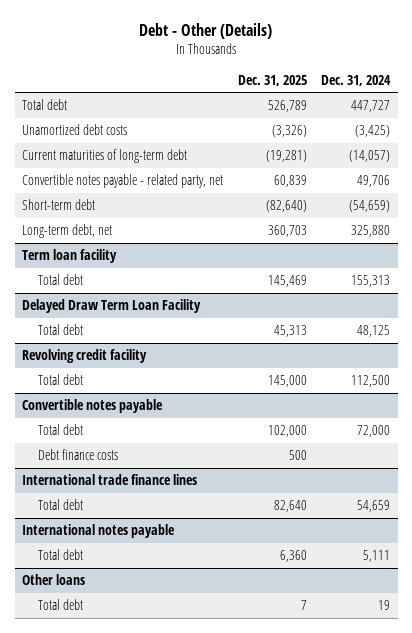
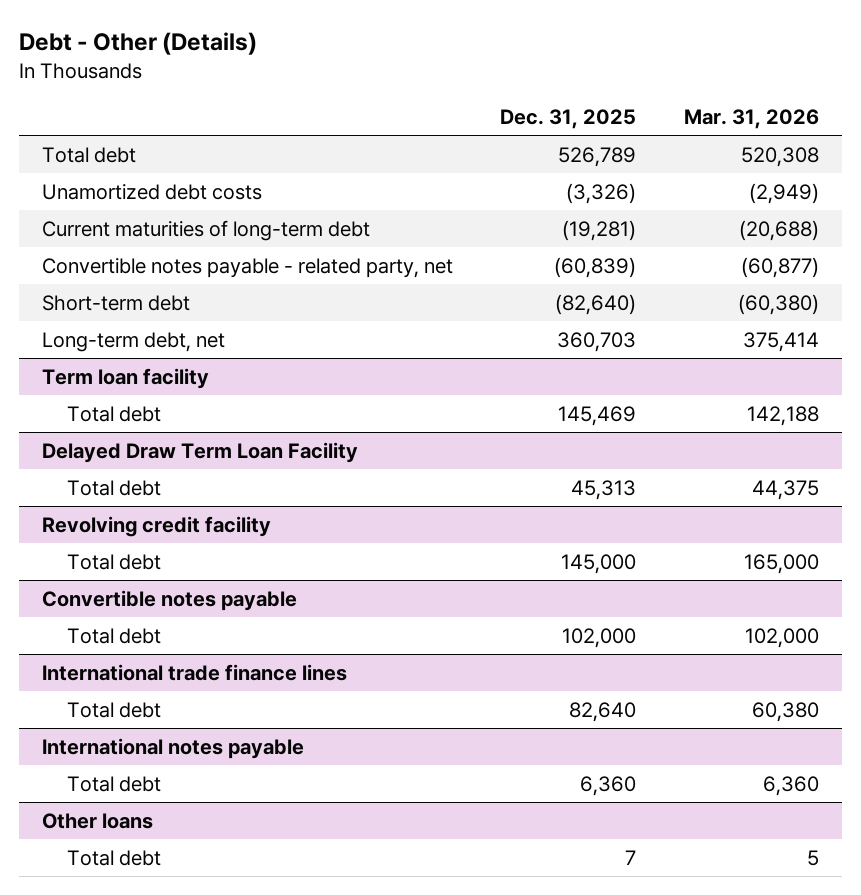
[321,74,392,86] Dec. 31, 2024 -> none
none -> [683,109,819,130] Mar. 31, 2026
[273,175,307,188] 60,839 -> [554,256,637,278] (60,839)
[38,449,119,461] Debt finance costs -> none

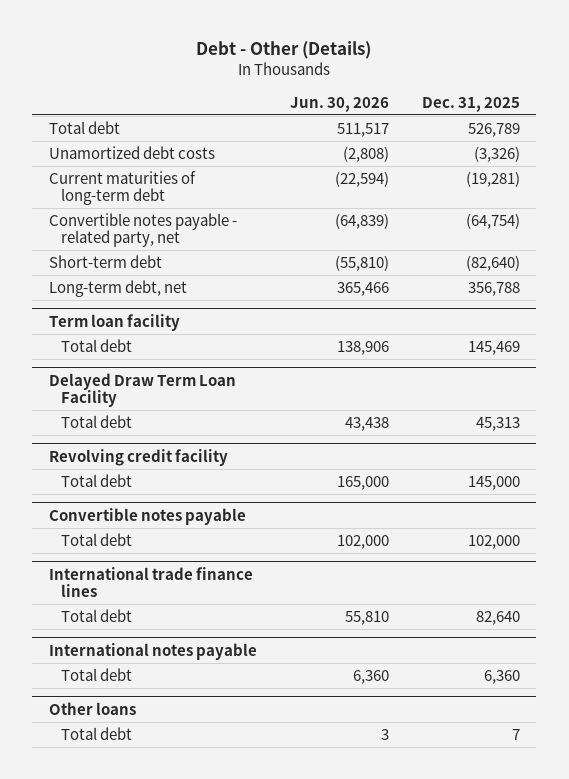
[683,109,819,130] Mar. 31, 2026 -> none
none -> [289,96,389,112] Jun. 30, 2026
[554,256,637,278] (60,839) -> [465,212,520,229] (64,754)
[557,331,637,352] 360,703 -> [467,281,520,296] 356,788

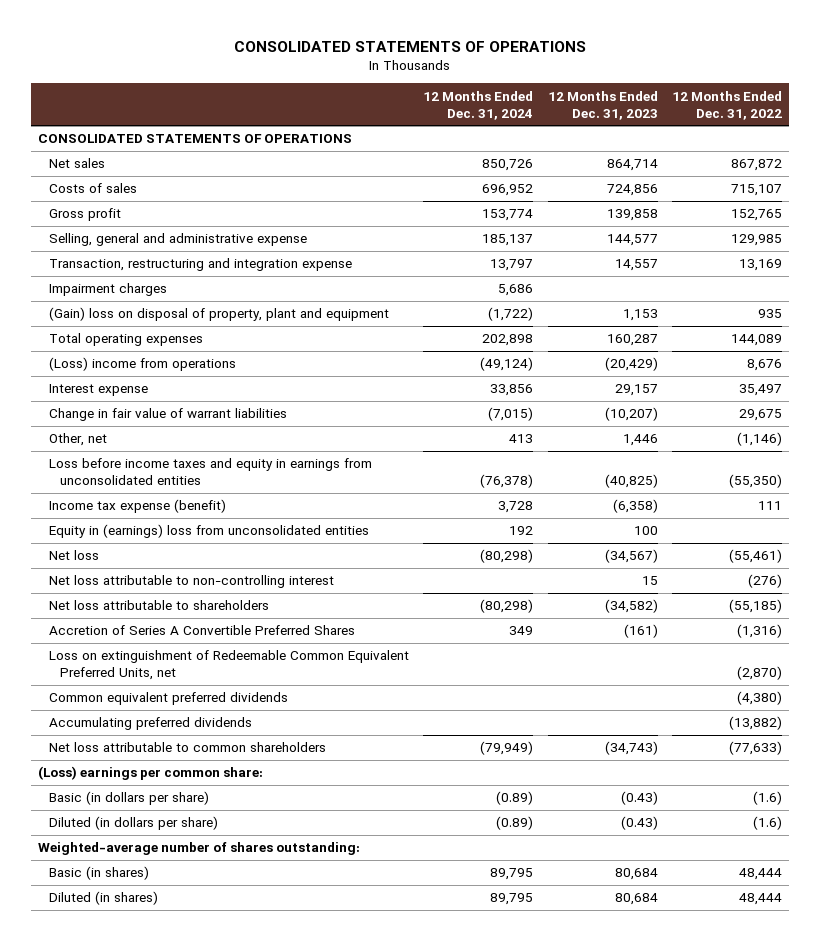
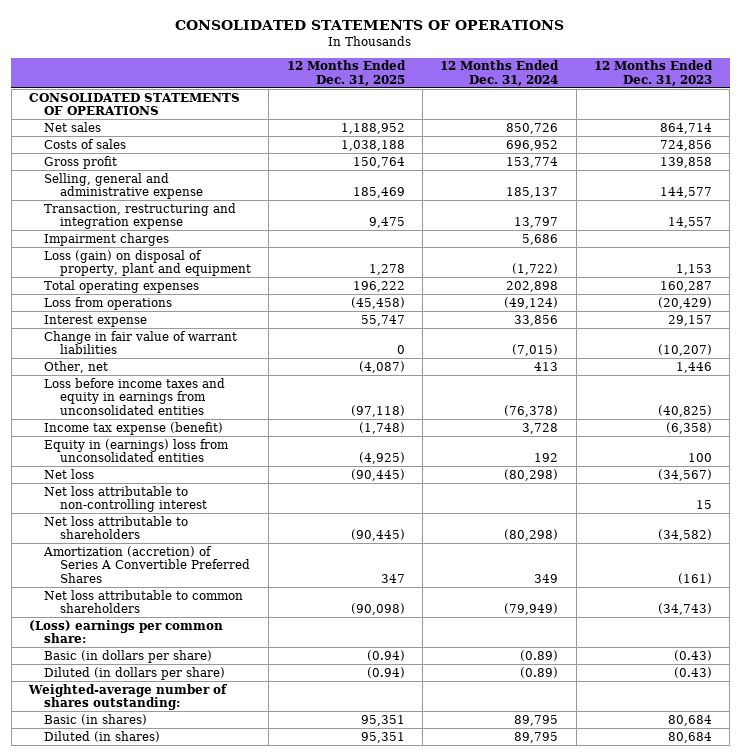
[672,90,783,120] 12 Months Ended Dec. 31, 2022 -> none
none -> [286,60,406,86] 12 Months Ended Dec. 31, 2025
[49,307,390,322] (Gain) loss on disposal of property, plant and equipment -> [44,249,251,277] Loss (gain) on disposal of property, plant and equipment
[49,357,237,372] (Loss) income from operations -> [44,296,173,310] Loss from operations
[49,650,410,681] Loss on extinguishment of Redeemable Common Equivalent Preferred Units, net -> none
[49,692,289,706] Common equivalent preferred dividends -> none
[49,717,253,731] Accumulating preferred dividends -> none
[49,625,356,636] Accretion of Series A Convertible Preferred Shares -> [43,545,250,584] Amortization (accretion) of Series A Convertible Preferred Shares

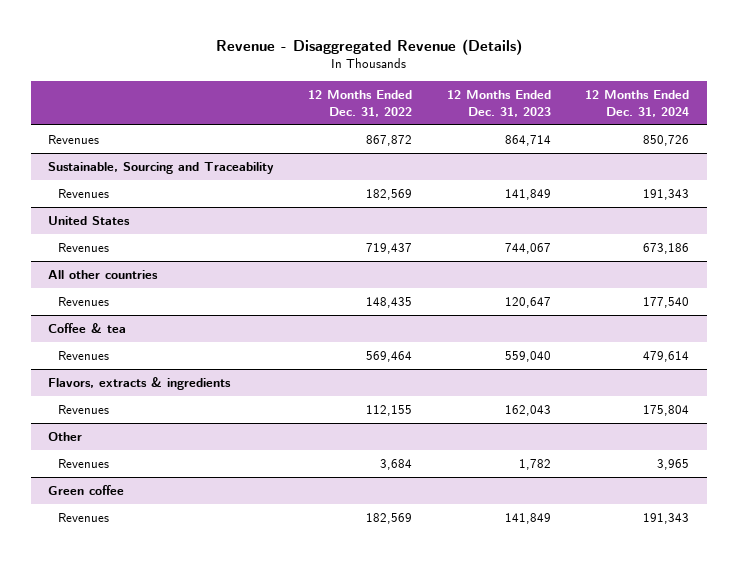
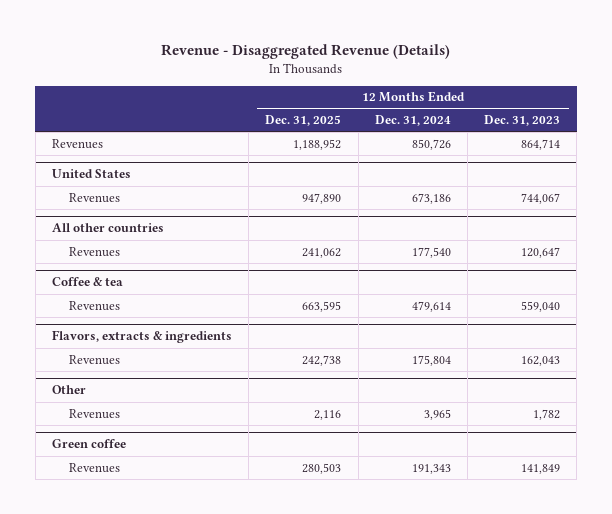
[308,90,413,117] 12 Months Ended Dec. 31, 2022 -> none
none -> [265,115,342,127] Dec. 31, 2025
[47,161,274,174] Sustainable, Sourcing and Traceability -> none
[58,188,110,198] Revenues -> none

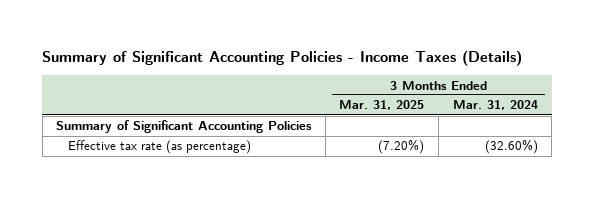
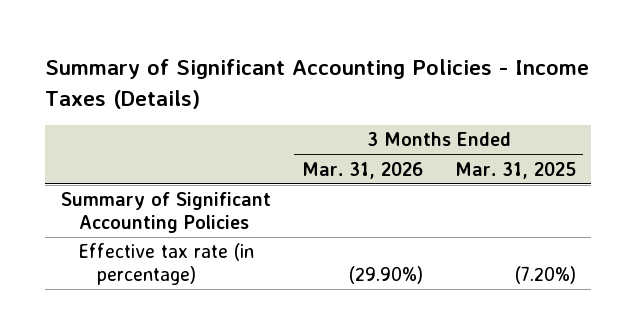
[452,100,538,111] Mar. 31, 2024 -> none
none -> [302,161,424,179] Mar. 31, 2026
[68,140,252,155] Effective tax rate (as percentage) -> [78,243,254,286] Effective tax rate (in percentage)

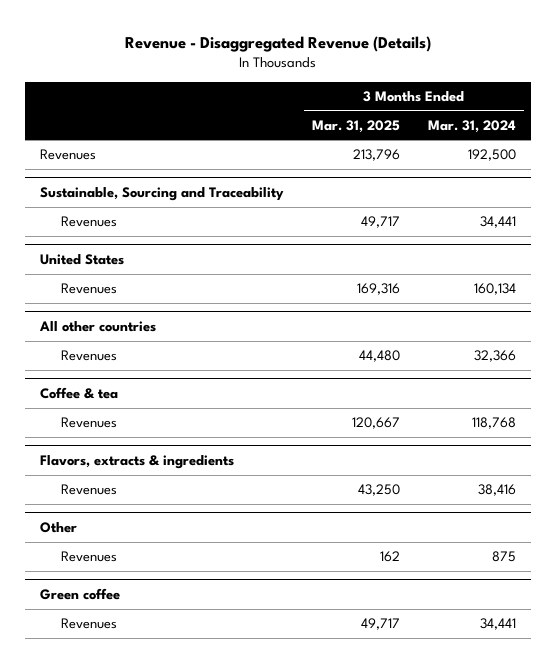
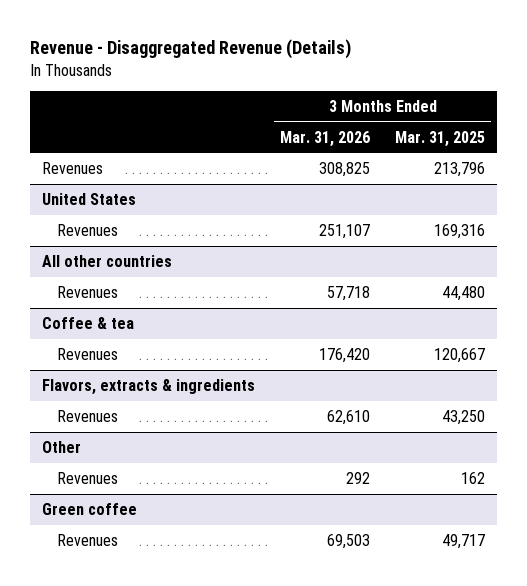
[428,119,517,133] Mar. 31, 2024 -> none
none -> [280,130,371,147] Mar. 31, 2026
[39,187,284,202] Sustainable, Sourcing and Traceability -> none
[60,216,117,228] Revenues -> none

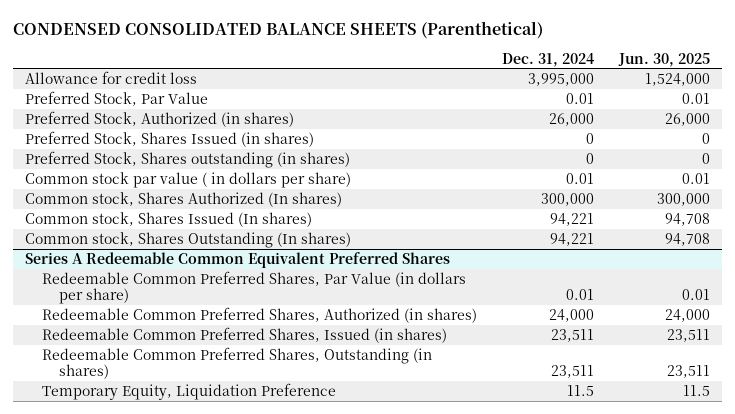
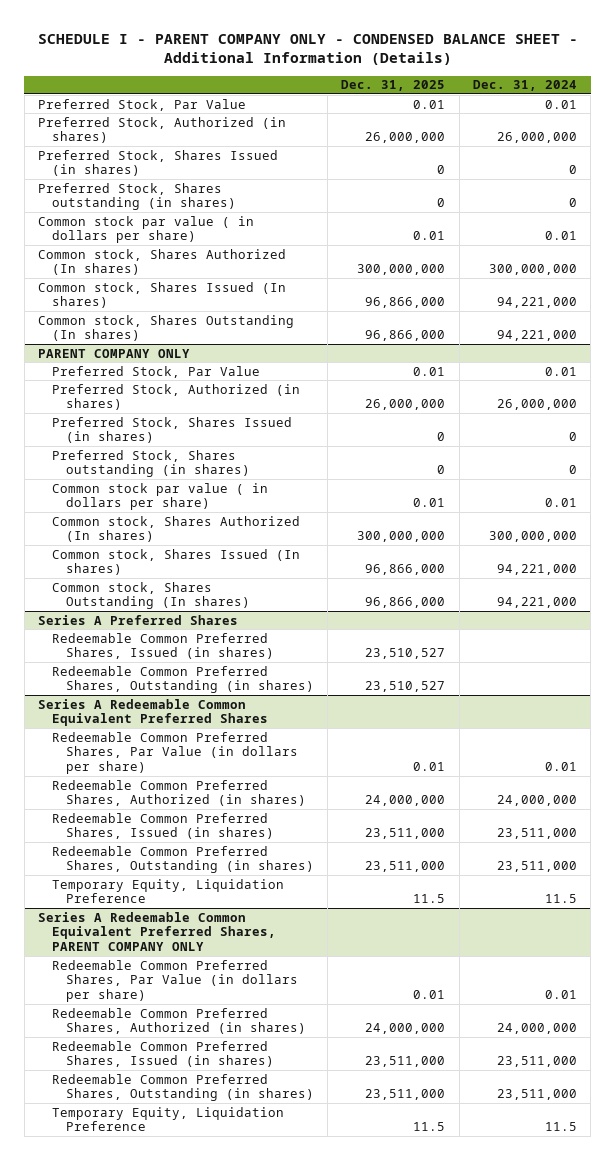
[12,20,543,39] CONDENSED CONSOLIDATED BALANCE SHEETS (Parenthetical) -> [37,33,578,66] SCHEDULE I - PARENT COMPANY ONLY - CONDENSED BALANCE SHEET - Additional Information (Details)
[617,52,710,67] Jun. 30, 2025 -> none
none -> [341,80,446,92] Dec. 31, 2025
[25,71,198,85] Allowance for credit loss -> none
[549,113,595,127] 26,000 -> [497,132,578,144] 26,000,000
[541,193,595,207] 300,000 -> [489,264,578,276] 300,000,000
[550,213,595,227] 94,221 -> [497,297,578,309] 94,221,000
[550,233,595,247] 94,221 -> [497,330,578,342] 94,221,000
none -> [38,348,191,358] PARENT COMPANY ONLY
none -> [51,365,260,378] Preferred Stock, Par Value
none -> [51,383,300,411] Preferred Stock, Authorized (in shares)
none -> [51,416,292,444] Preferred Stock, Shares Issued (in shares)
none -> [51,449,250,478] Preferred Stock, Shares outstanding (in shares)
none -> [51,482,268,511] Common stock par value ( in dollars per share)
none -> [51,515,300,543] Common stock, Shares Authorized (In shares)
none -> [51,548,300,576] Common stock, Shares Issued (In shares)
none -> [51,581,250,610] Common stock, Shares Outstanding (In shares)
none -> [38,614,239,625] Series A Preferred Shares
none -> [51,632,274,660] Redeemable Common Preferred Shares, Issued (in shares)
none -> [51,665,314,694] Redeemable Common Preferred Shares, Outstanding (in shares)
[549,309,595,323] 24,000 -> [497,795,578,807] 24,000,000
[551,329,595,343] 23,511 -> [497,828,578,840] 23,511,000
[551,365,595,379] 23,511 -> [497,861,578,873] 23,511,000
none -> [38,911,276,952] Series A Redeemable Common Equivalent Preferred Shares, PARENT COMPANY ONLY
none -> [51,959,298,1003] Redeemable Common Preferred Shares, Par Value (in dollars per share)
none -> [51,1007,306,1035] Redeemable Common Preferred Shares, Authorized (in shares)
none -> [51,1040,274,1068] Redeemable Common Preferred Shares, Issued (in shares)
none -> [51,1073,314,1102] Redeemable Common Preferred Shares, Outstanding (in shares)
none -> [51,1106,284,1132] Temporary Equity, Liquidation Preference

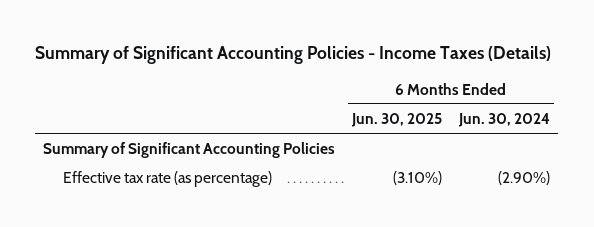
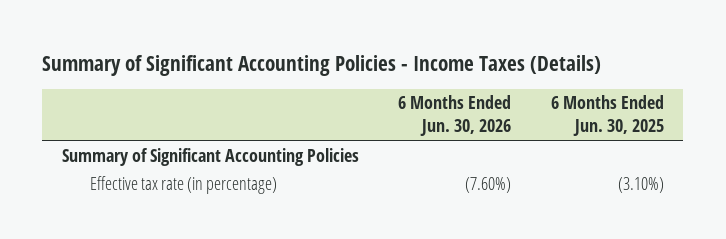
[458,112,551,127] Jun. 30, 2024 -> none
none -> [398,95,512,137] 6 Months Ended Jun. 30, 2026
[62,171,272,188] Effective tax rate (as percentage) -> [90,175,278,194] Effective tax rate (in percentage)

